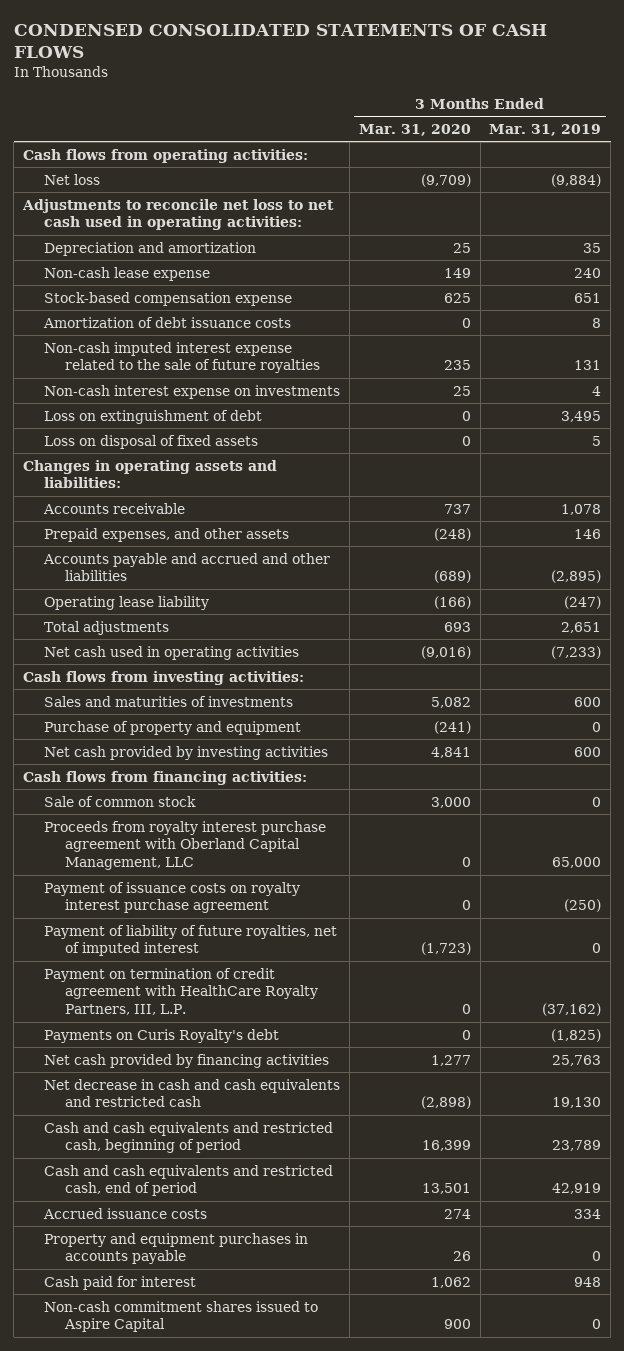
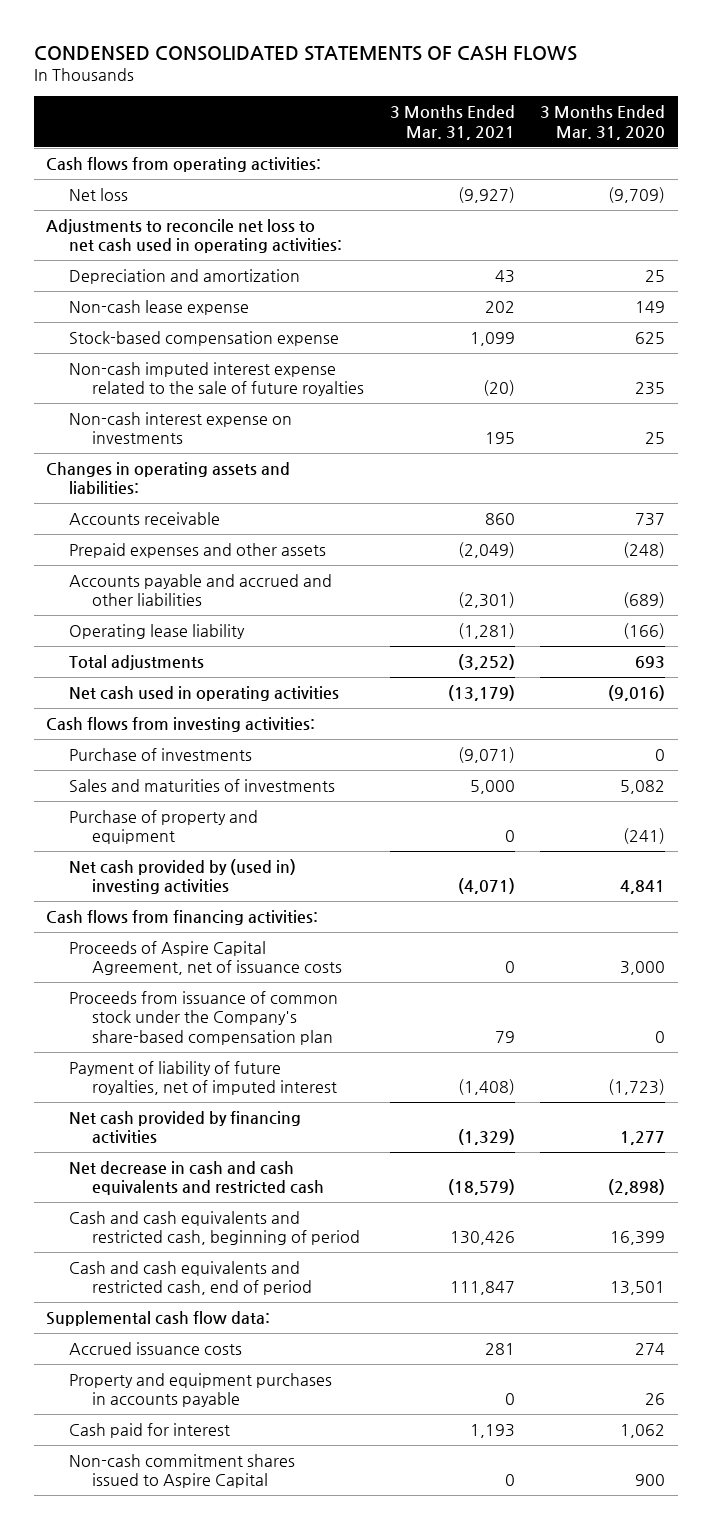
[489,123,602,136] Mar. 31, 2019 -> none
none -> [389,105,515,140] 3 Months Ended Mar. 31, 2021
[43,316,292,328] Amortization of debt issuance costs -> none
[44,409,263,424] Loss on extinguishment of debt -> none
[44,434,259,449] Loss on disposal of fixed assets -> none
[44,527,290,542] Prepaid expenses, and other assets -> [69,543,327,559] Prepaid expenses and other assets
none -> [69,748,253,762] Purchase of investments
[44,745,329,760] Net cash provided by investing activities -> [69,859,297,895] Net cash provided by (used in) investing activities
[44,820,327,871] Proceeds from royalty interest purchase agreement with Oberland Capital Management, LLC -> none
[44,881,301,914] Payment of issuance costs on royalty interest purchase agreement -> none
[44,795,197,807] Sale of common stock -> [69,941,342,976] Proceeds of Aspire Capital Agreement, net of issuance costs
none -> [69,991,339,1045] Proceeds from issuance of common stock under the Company's share-based compensation plan
[44,967,319,1016] Payment on termination of credit agreement with HealthCare Royalty Partners, III, L.P. -> none
[44,1028,280,1043] Payments on Curis Royalty's debt -> none
none -> [46,1311,271,1327] Supplemental cash flow data:

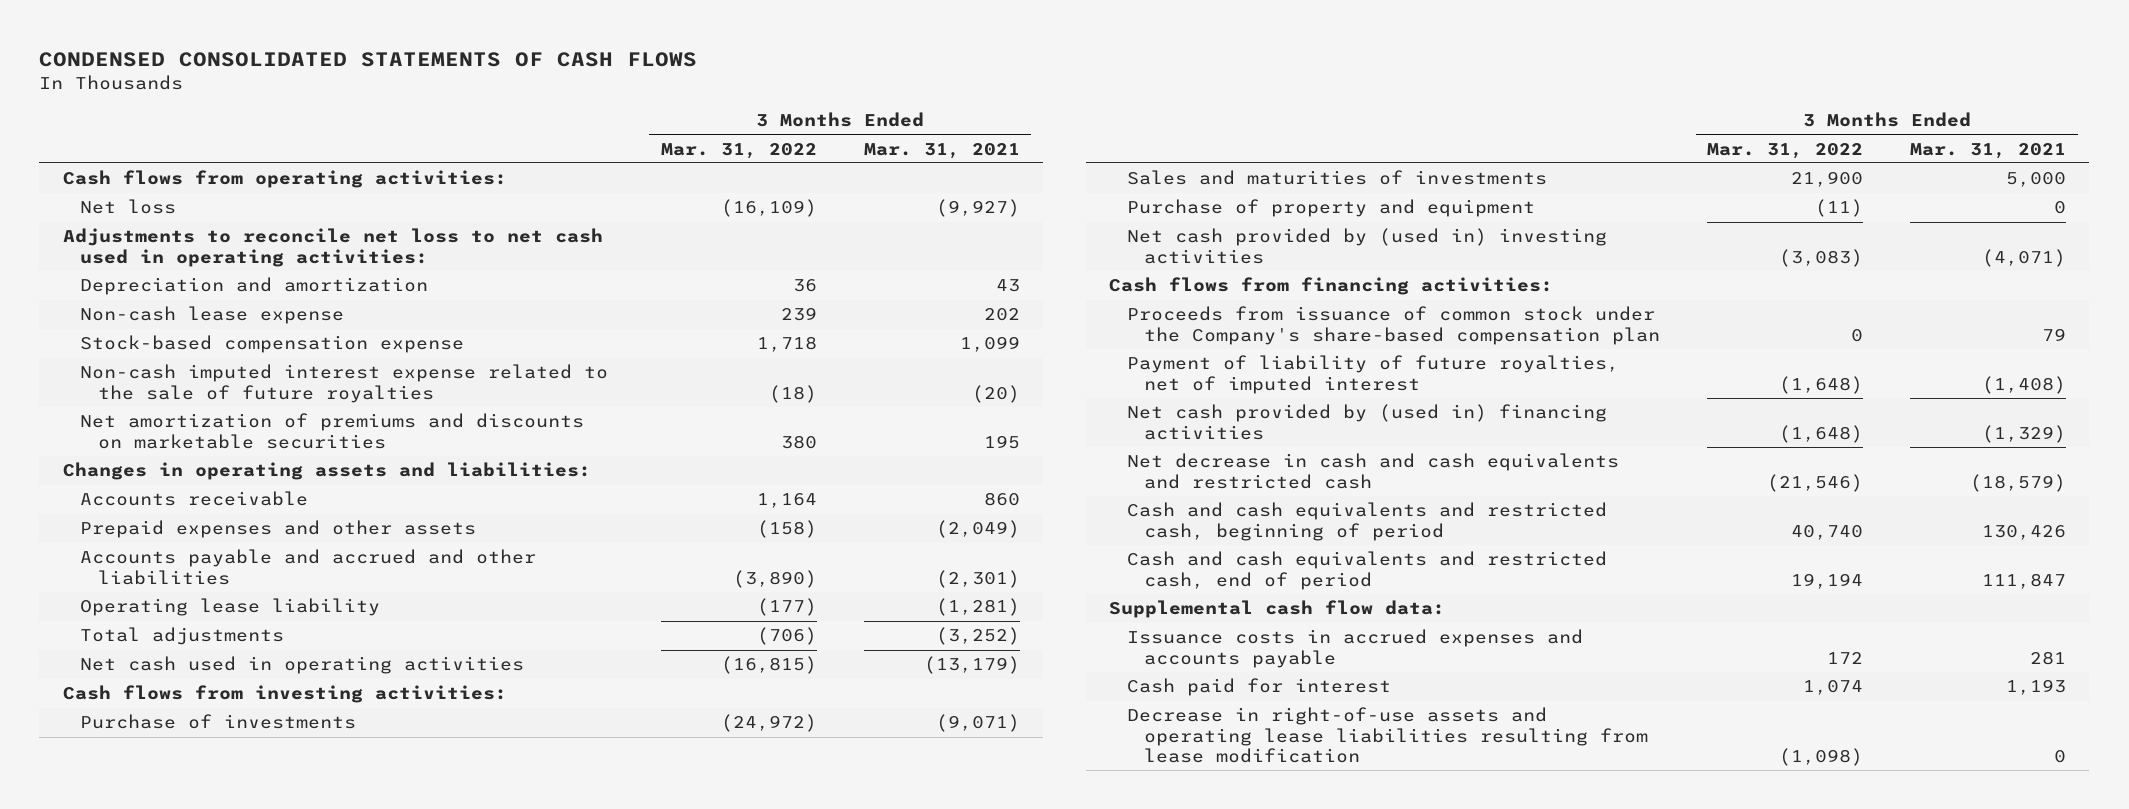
[540,105,666,140] 3 Months Ended Mar. 31, 2020 -> none
none -> [660,142,817,159] Mar. 31, 2022
[69,412,293,445] Non-cash interest expense on investments -> [80,413,585,449] Net amortization of premiums and discounts on marketable securities
[69,941,342,976] Proceeds of Aspire Capital Agreement, net of issuance costs -> none
[69,1111,302,1145] Net cash provided by financing activities -> [1126,404,1607,440] Net cash provided by (used in) financing activities
[69,1373,333,1408] Property and equipment purchases in accounts payable -> none
[69,1342,243,1356] Accrued issuance costs -> [1126,629,1583,668] Issuance costs in accrued expenses and accounts payable
[69,1454,296,1489] Non-cash commitment shares issued to Aspire Capital -> none
none -> [1126,707,1649,764] Decrease in right-of-use assets and operating lease liabilities resulting from lease modification

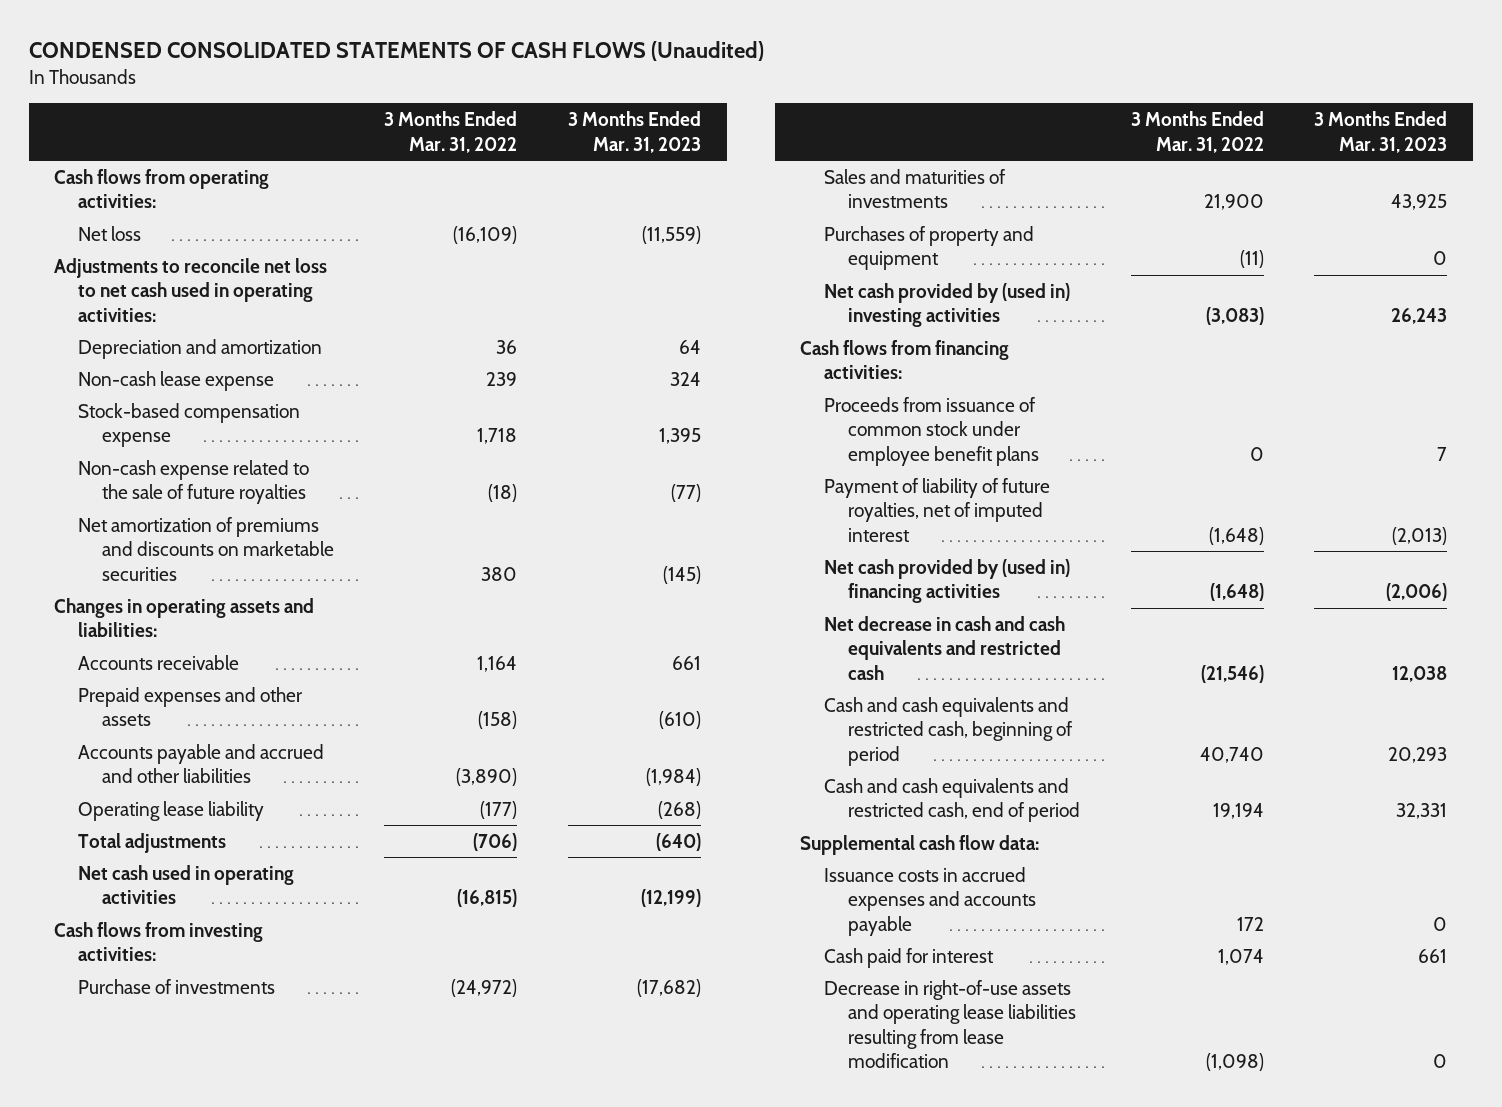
[39,51,698,67] CONDENSED CONSOLIDATED STATEMENTS OF CASH FLOWS -> [28,41,764,62] CONDENSED CONSOLIDATED STATEMENTS OF CASH FLOWS (Unaudited)
[863,142,1020,159] Mar. 31, 2021 -> none
none -> [568,111,702,153] 3 Months Ended Mar. 31, 2023
[80,364,609,403] Non-cash imputed interest expense related to the sale of future royalties -> [77,459,309,505] Non-cash expense related to the sale of future royalties
[1126,199,1535,218] Purchase of property and equipment -> [823,225,1034,271] Purchases of property and equipment
[1126,306,1661,345] Proceeds from issuance of common stock under the Company's share-based compensation plan -> [823,396,1039,466] Proceeds from issuance of common stock under employee benefit plans

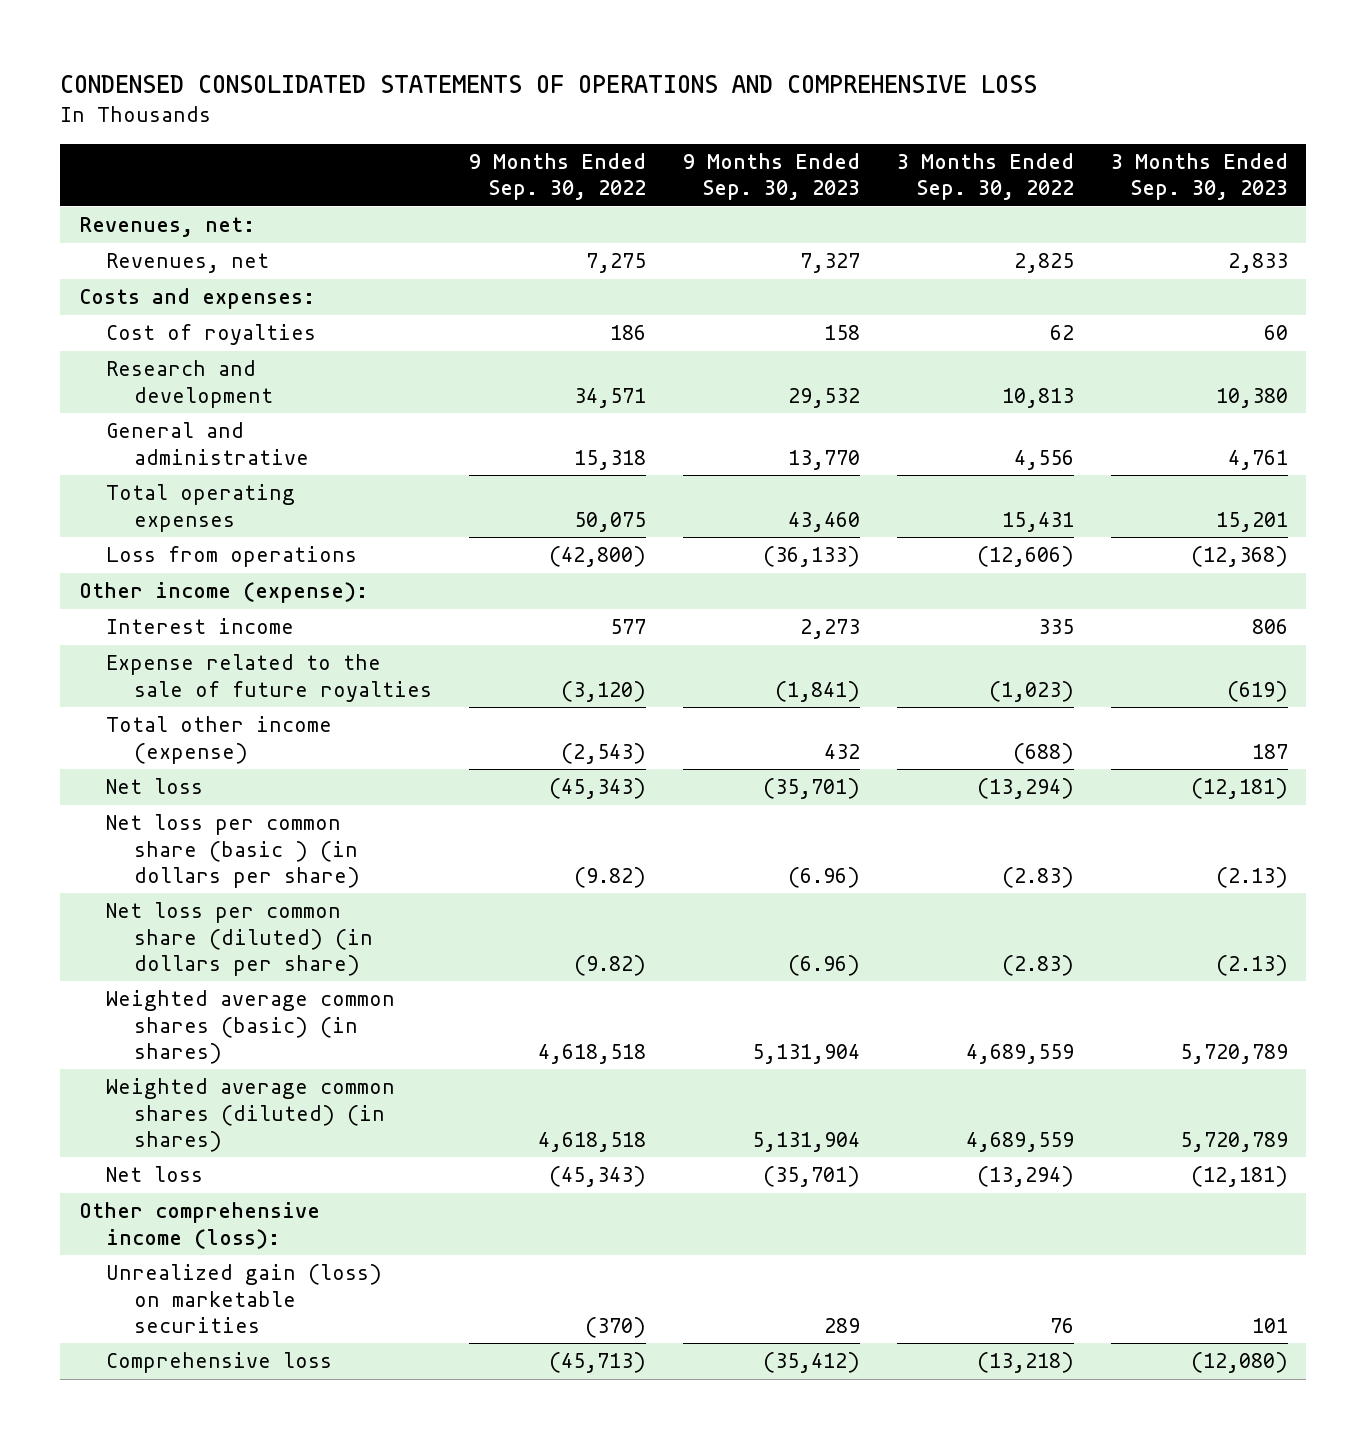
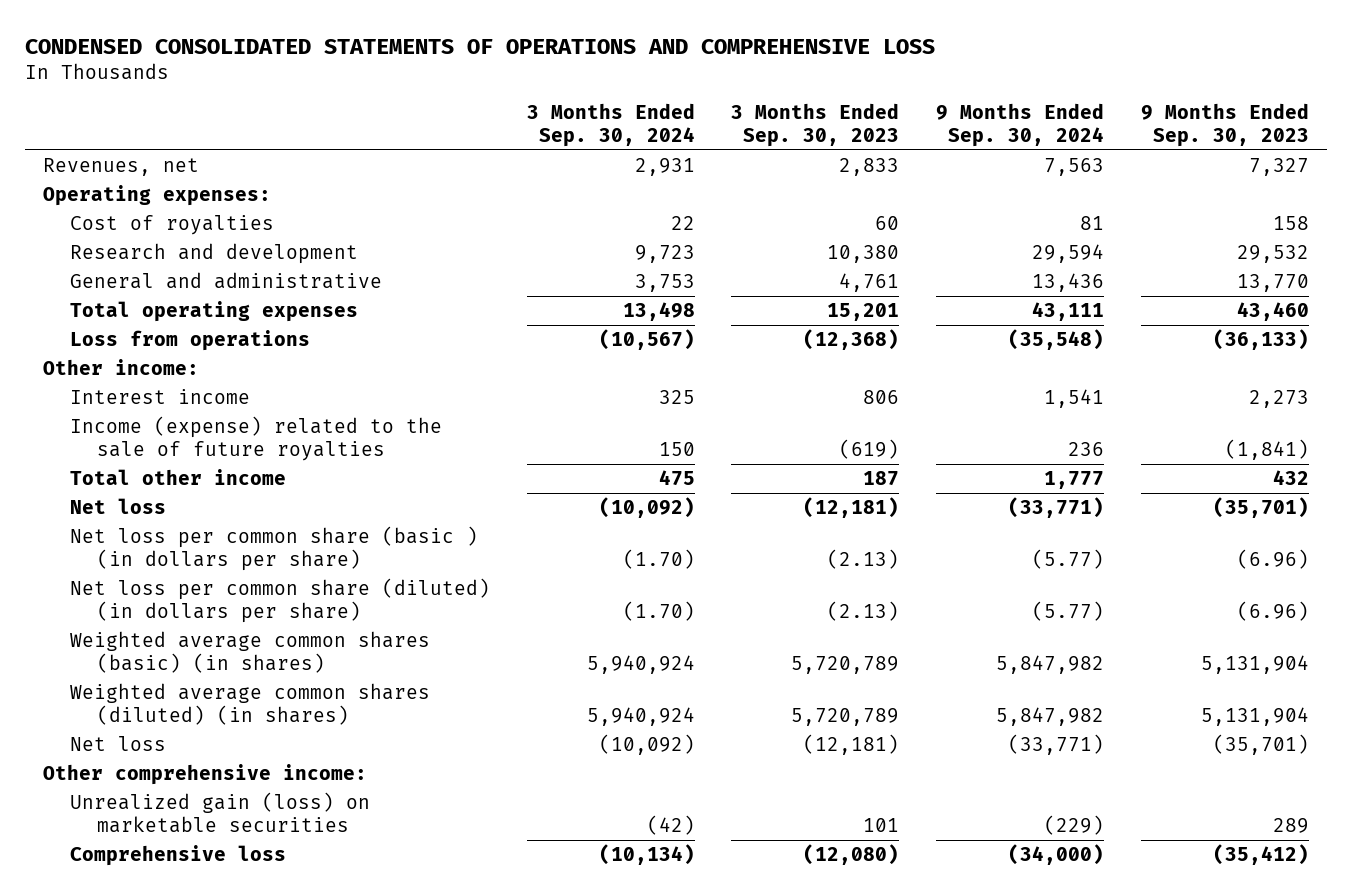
[469,153,647,201] 9 Months Ended Sep. 30, 2022 -> none
[897,153,1075,201] 3 Months Ended Sep. 30, 2022 -> none
none -> [526,103,695,147] 3 Months Ended Sep. 30, 2024
none -> [936,103,1105,147] 9 Months Ended Sep. 30, 2024
[78,217,255,238] Revenues, net: -> none
[78,288,315,310] Costs and expenses: -> [42,185,271,207] Operating expenses:
[78,582,368,604] Other income (expense): -> [42,359,199,376] Other income:
[106,654,433,702] Expense related to the sale of future royalties -> [70,416,443,461] Income (expense) related to the sale of future royalties
[106,716,333,764] Total other income (expense) -> [70,469,287,486] Total other income
[78,1202,320,1249] Other comprehensive income (loss): -> [42,764,367,786] Other comprehensive income:

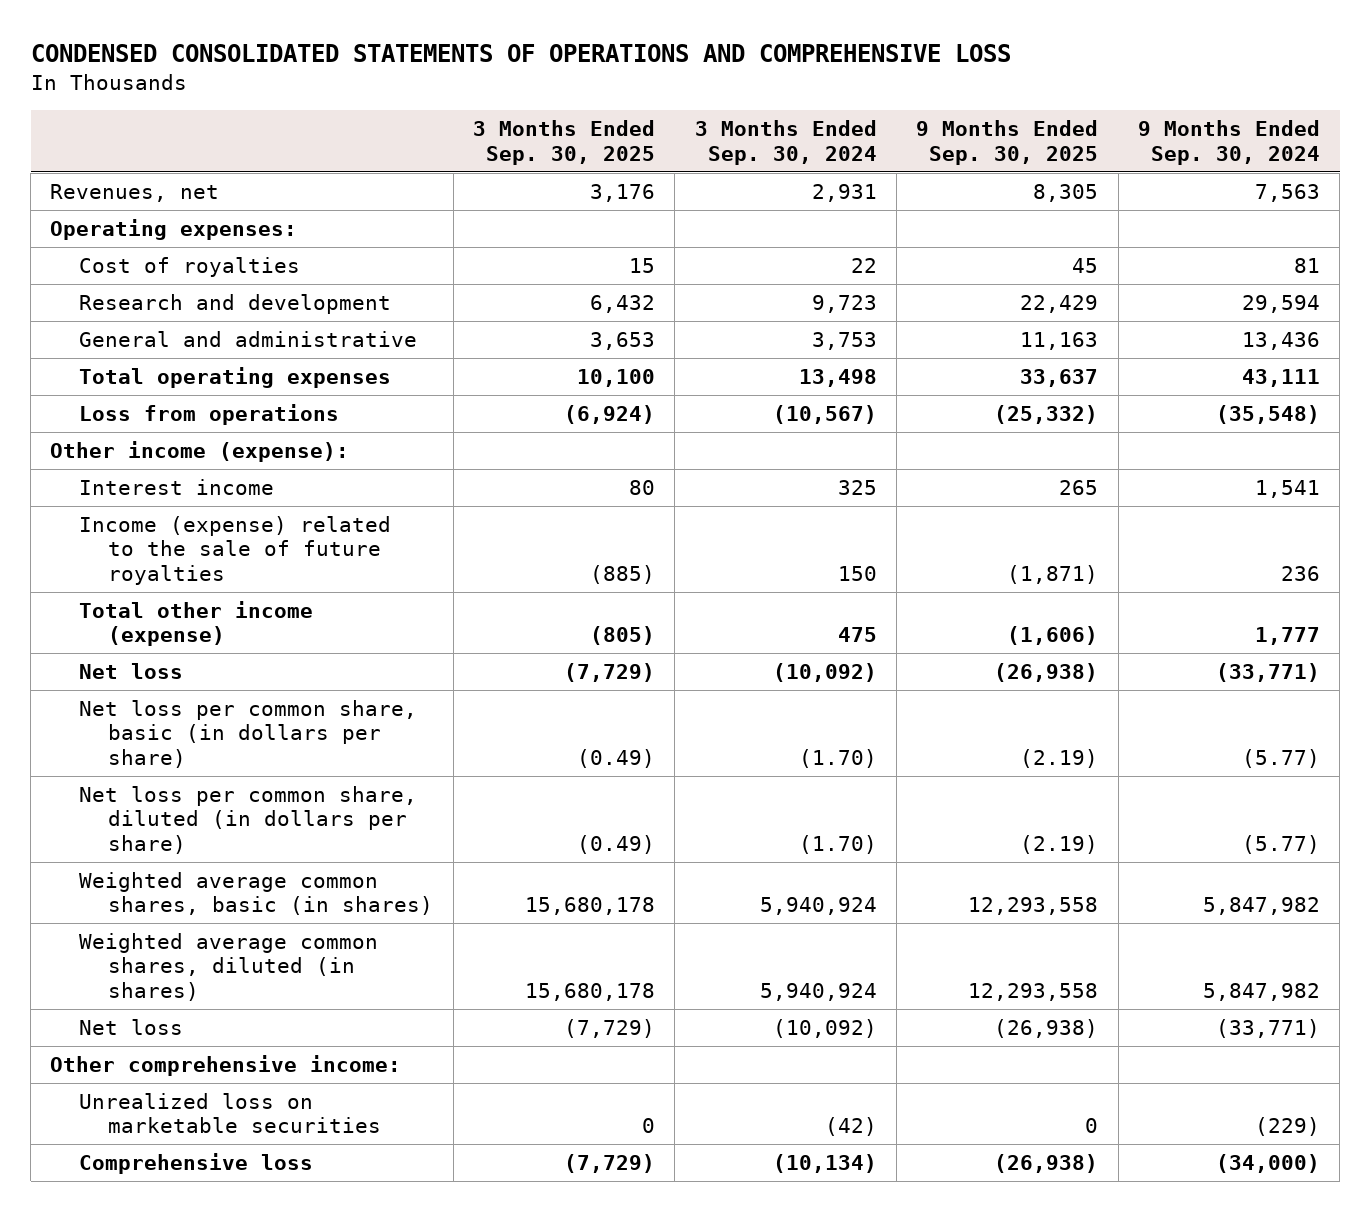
[731,103,900,147] 3 Months Ended Sep. 30, 2023 -> none
[1140,103,1309,147] 9 Months Ended Sep. 30, 2023 -> none
none -> [472,119,655,165] 3 Months Ended Sep. 30, 2025
none -> [916,119,1099,165] 9 Months Ended Sep. 30, 2025
[42,359,199,376] Other income: -> [50,440,350,462] Other income (expense):
[70,469,287,486] Total other income -> [79,600,314,647] Total other income (expense)
[70,526,479,571] Net loss per common share (basic ) (in dollars per share) -> [79,699,418,769] Net loss per common share, basic (in dollars per share)
[70,578,491,623] Net loss per common share (diluted) (in dollars per share) -> [79,785,418,855] Net loss per common share, diluted (in dollars per share)
[70,631,431,673] Weighted average common shares (basic) (in shares) -> [79,871,434,916] Weighted average common shares, basic (in shares)
[70,683,431,725] Weighted average common shares (diluted) (in shares) -> [79,932,379,1002] Weighted average common shares, diluted (in shares)
[70,792,371,833] Unrealized gain (loss) on marketable securities -> [79,1092,382,1134] Unrealized loss on marketable securities

